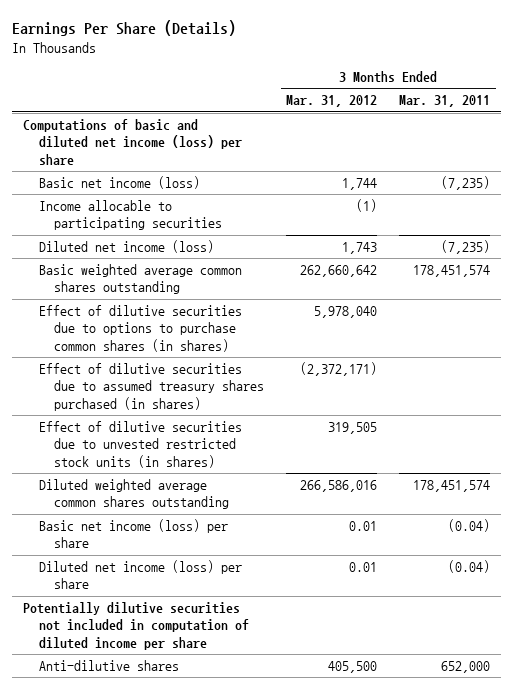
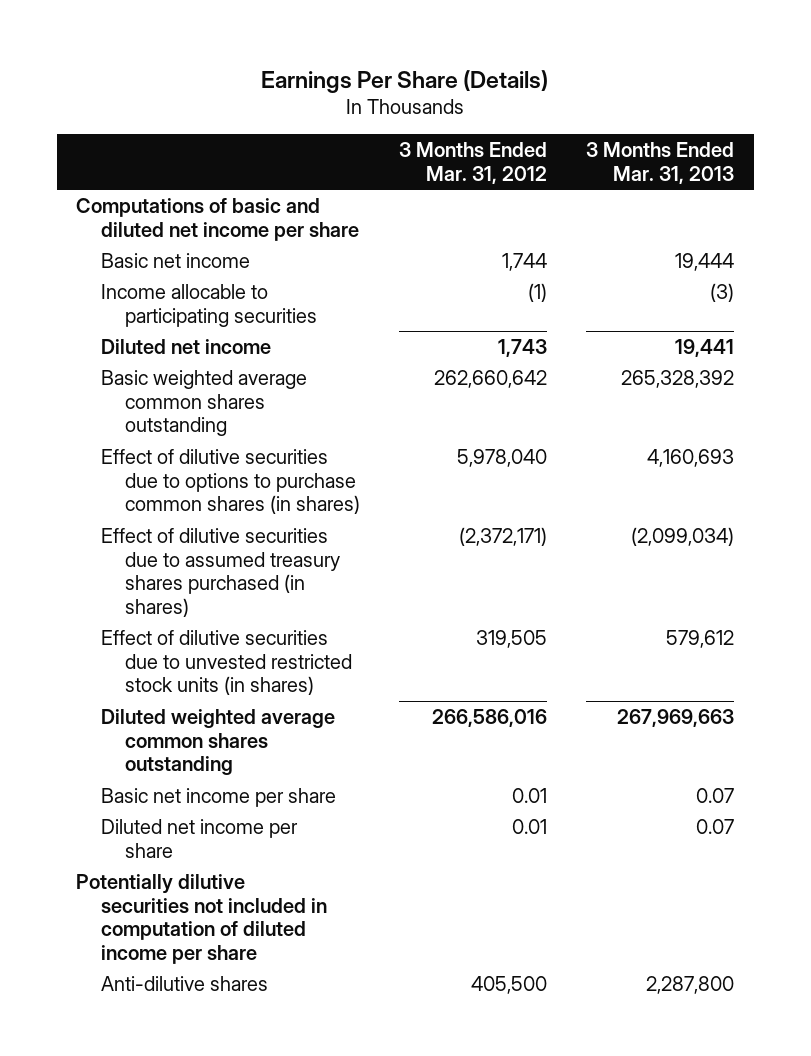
[399,95,491,108] Mar. 31, 2011 -> none
none -> [586,142,735,184] 3 Months Ended Mar. 31, 2013
[23,118,242,165] Computations of basic and diluted net income (loss) per share -> [76,197,359,241] Computations of basic and diluted net income per share
[38,175,200,189] Basic net income (loss) -> [100,252,250,268] Basic net income
[38,239,214,253] Diluted net income (loss) -> [100,338,271,354] Diluted net income
[38,518,228,549] Basic net income (loss) per share -> [100,787,336,807] Basic net income per share
[38,559,242,590] Diluted net income (loss) per share -> [100,818,298,858] Diluted net income per share

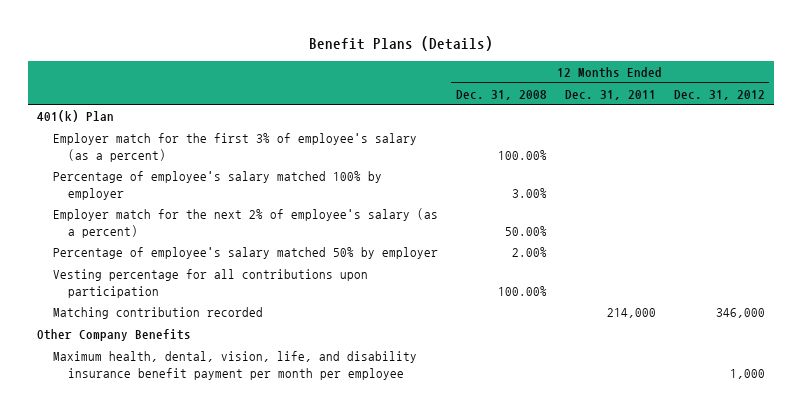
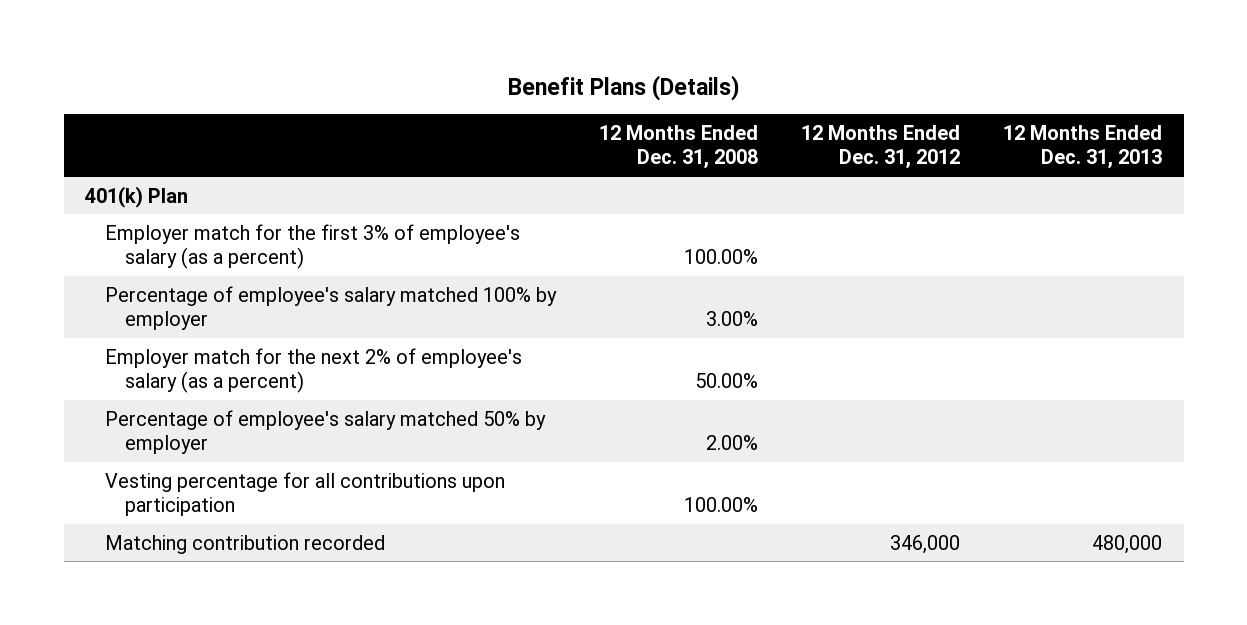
[564,89,656,100] Dec. 31, 2011 -> none
none -> [1003,125,1163,170] 12 Months Ended Dec. 31, 2013
[36,329,191,342] Other Company Benefits -> none
[52,351,417,380] Maximum health, dental, vision, life, and disability insurance benefit payment per month per employee -> none

